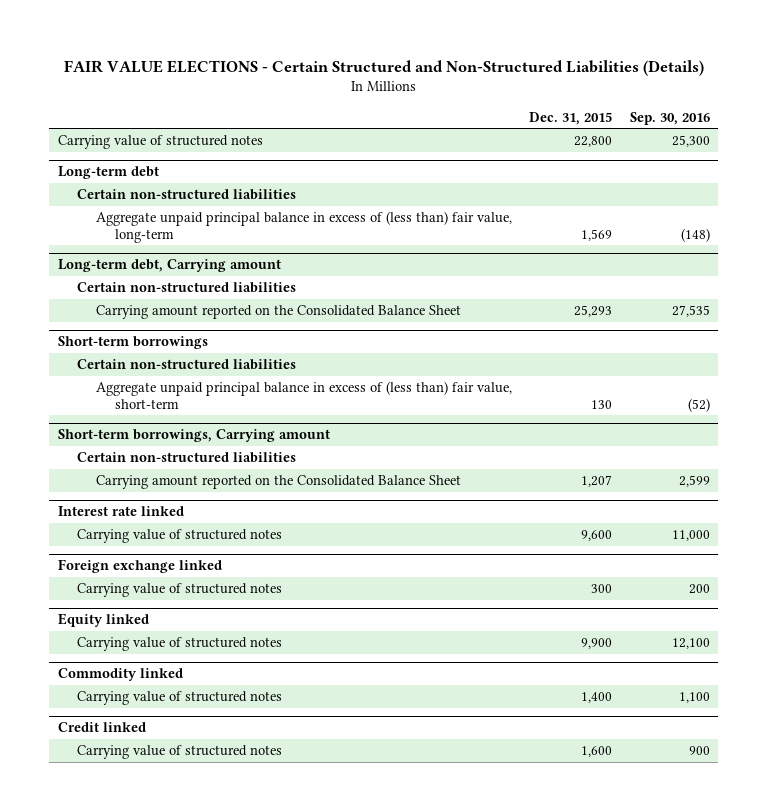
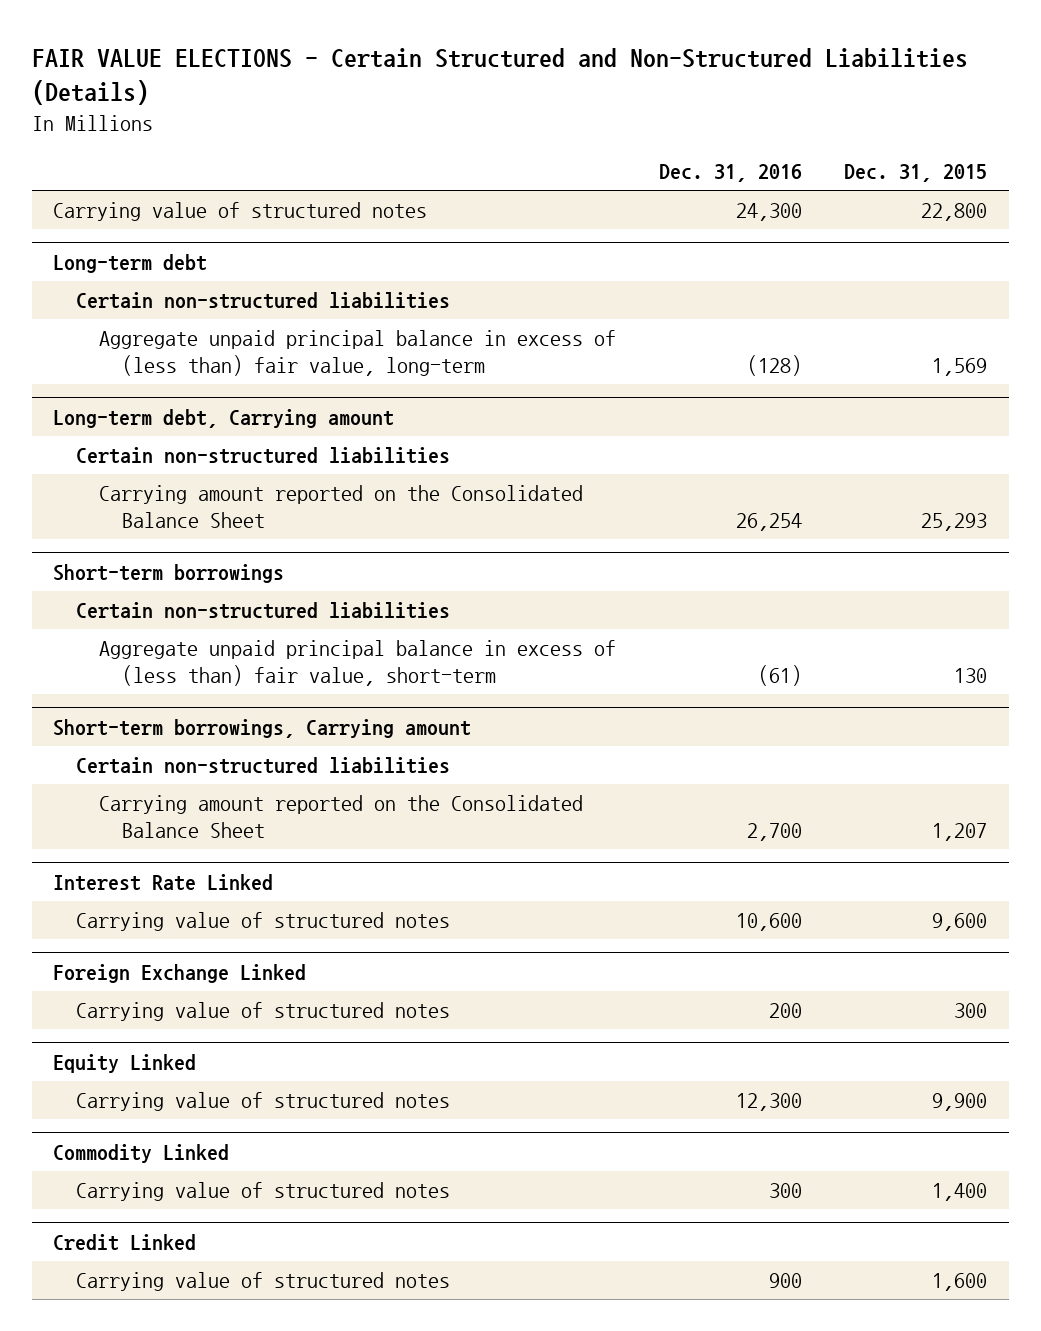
[629,111,710,125] Sep. 30, 2016 -> none
none -> [658,164,802,183] Dec. 31, 2016
[57,506,184,517] Interest rate linked -> [53,873,274,891] Interest Rate Linked
[57,559,222,574] Foreign exchange linked -> [53,963,307,983] Foreign Exchange Linked
[57,613,149,628] Equity linked -> [53,1053,197,1073] Equity Linked
[57,668,183,682] Commodity linked -> [53,1143,230,1163] Commodity Linked
[57,722,146,733] Credit linked -> [53,1233,197,1251] Credit Linked

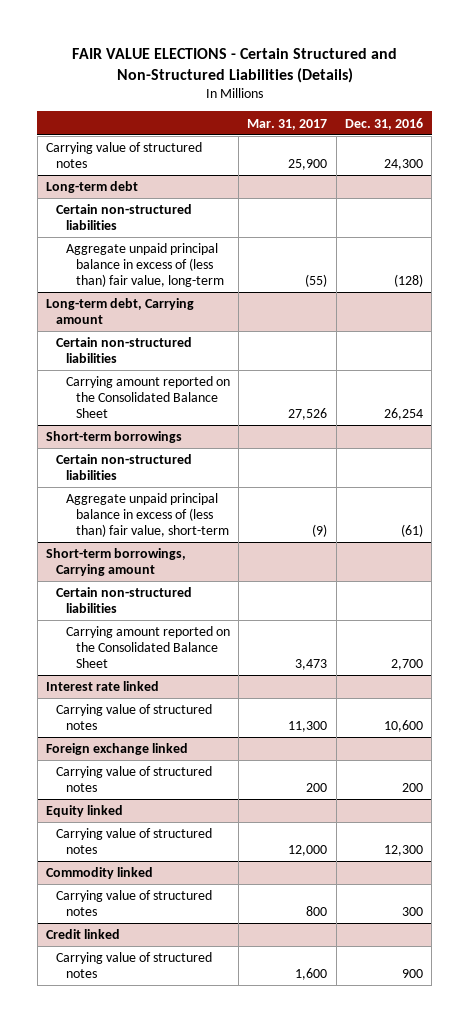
[844,164,988,183] Dec. 31, 2015 -> none
none -> [247,118,328,130] Mar. 31, 2017
[53,873,274,891] Interest Rate Linked -> [46,681,160,692] Interest rate linked
[53,963,307,983] Foreign Exchange Linked -> [46,743,189,756] Foreign exchange linked
[53,1053,197,1073] Equity Linked -> [46,805,124,818] Equity linked
[53,1143,230,1163] Commodity Linked -> [46,867,154,880] Commodity linked
[53,1233,197,1251] Credit Linked -> [46,929,121,940] Credit linked

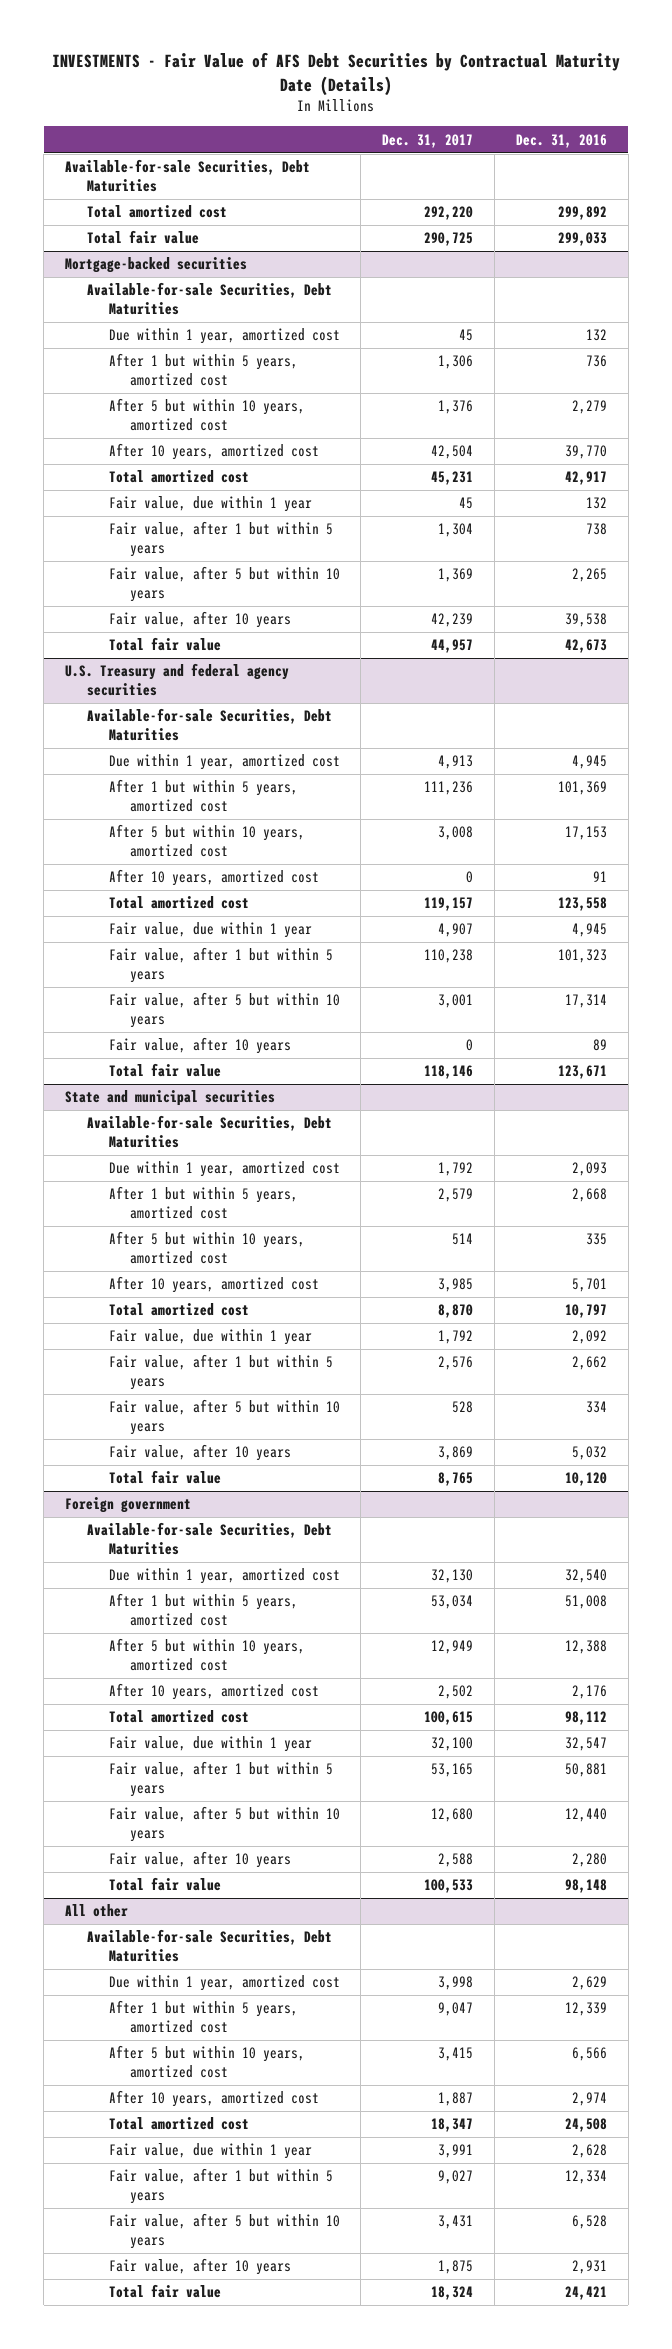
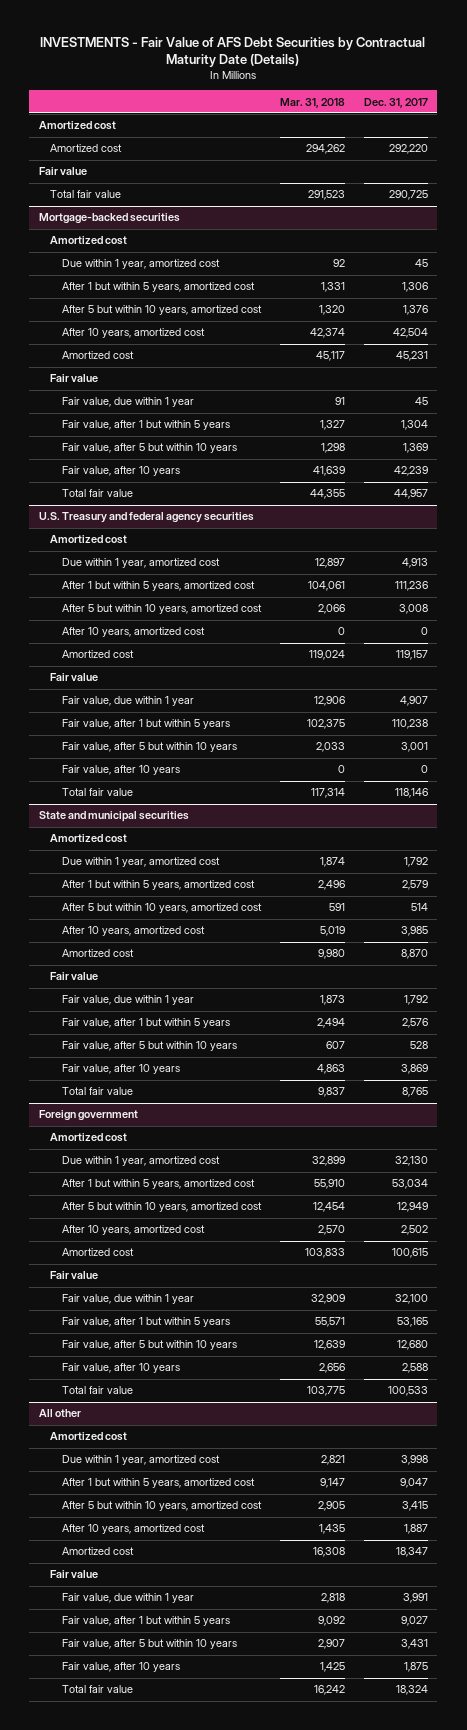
[515,133,607,148] Dec. 31, 2016 -> none
none -> [279,97,345,108] Mar. 31, 2018
[64,159,310,192] Available-for-sale Securities, Debt Maturities -> none
none -> [38,121,116,131] Amortized cost
[86,205,227,219] Total amortized cost -> [50,144,123,153] Amortized cost
none -> [38,167,87,176] Fair value
[86,282,332,315] Available-for-sale Securities, Debt Maturities -> none
none -> [50,236,128,246] Amortized cost
[108,470,249,484] Total amortized cost -> [61,351,134,360] Amortized cost
none -> [50,374,99,383] Fair value
[86,708,332,741] Available-for-sale Securities, Debt Maturities -> none
none -> [50,535,128,545] Amortized cost
[108,896,249,910] Total amortized cost -> [61,650,134,659] Amortized cost
none -> [50,673,99,682] Fair value
[86,1115,332,1148] Available-for-sale Securities, Debt Maturities -> none
none -> [50,834,128,844] Amortized cost
[108,1303,249,1317] Total amortized cost -> [61,949,134,958] Amortized cost
none -> [50,972,99,981] Fair value
[86,1522,332,1555] Available-for-sale Securities, Debt Maturities -> none
none -> [50,1133,128,1143] Amortized cost
[108,1710,249,1724] Total amortized cost -> [61,1248,134,1257] Amortized cost
none -> [50,1271,99,1280] Fair value
[86,1929,332,1962] Available-for-sale Securities, Debt Maturities -> none
none -> [50,1432,128,1442] Amortized cost
[108,2117,249,2131] Total amortized cost -> [61,1547,134,1556] Amortized cost
none -> [50,1570,99,1579] Fair value

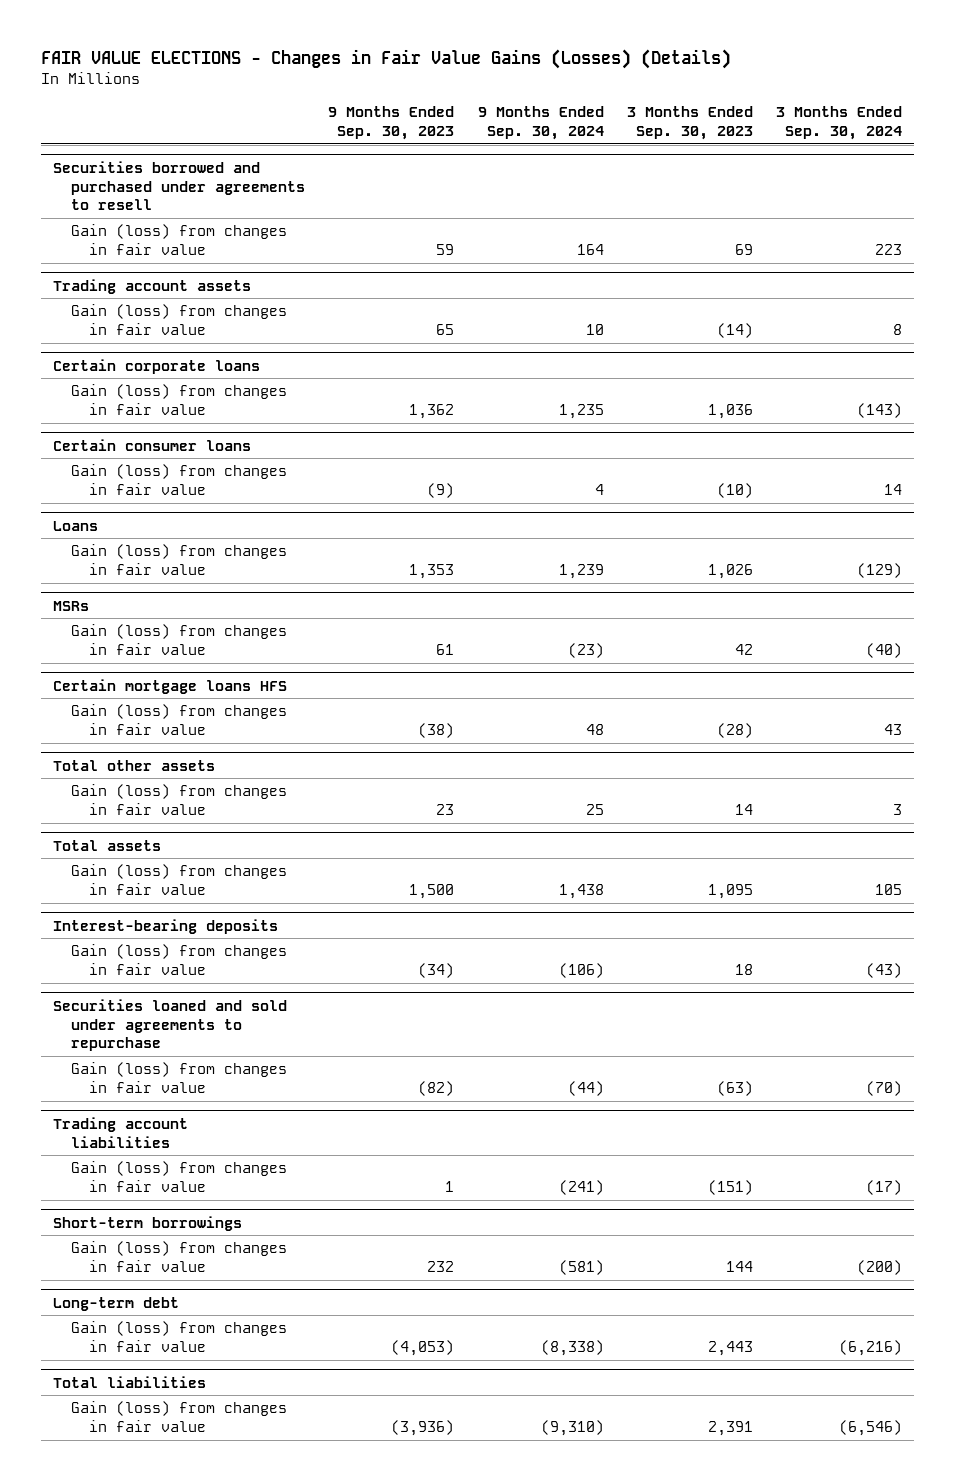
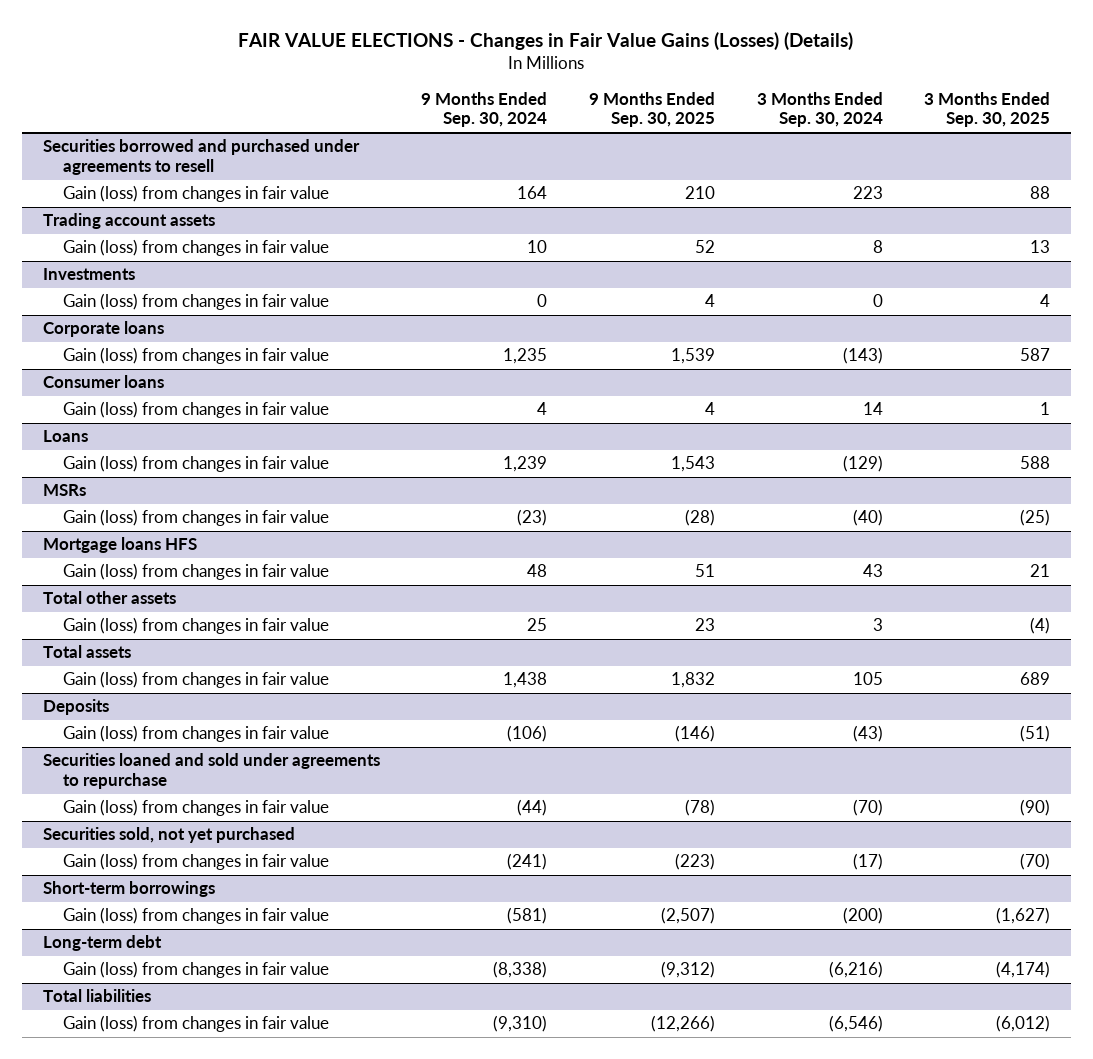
[328,105,455,140] 9 Months Ended Sep. 30, 2023 -> none
[626,105,753,140] 3 Months Ended Sep. 30, 2023 -> none
none -> [588,91,715,128] 9 Months Ended Sep. 30, 2025
none -> [924,91,1051,128] 3 Months Ended Sep. 30, 2025
none -> [42,268,135,281] Investments
none -> [63,293,330,311] Gain (loss) from changes in fair value
[52,358,260,374] Certain corporate loans -> [42,321,164,338] Corporate loans
[52,438,251,451] Certain consumer loans -> [42,375,164,389] Consumer loans
[52,678,287,694] Certain mortgage loans HFS -> [42,537,197,554] Mortgage loans HFS
[52,918,278,934] Interest-bearing deposits -> [42,699,109,716] Deposits
[52,1116,188,1148] Trading account liabilities -> [42,827,295,844] Securities sold, not yet purchased

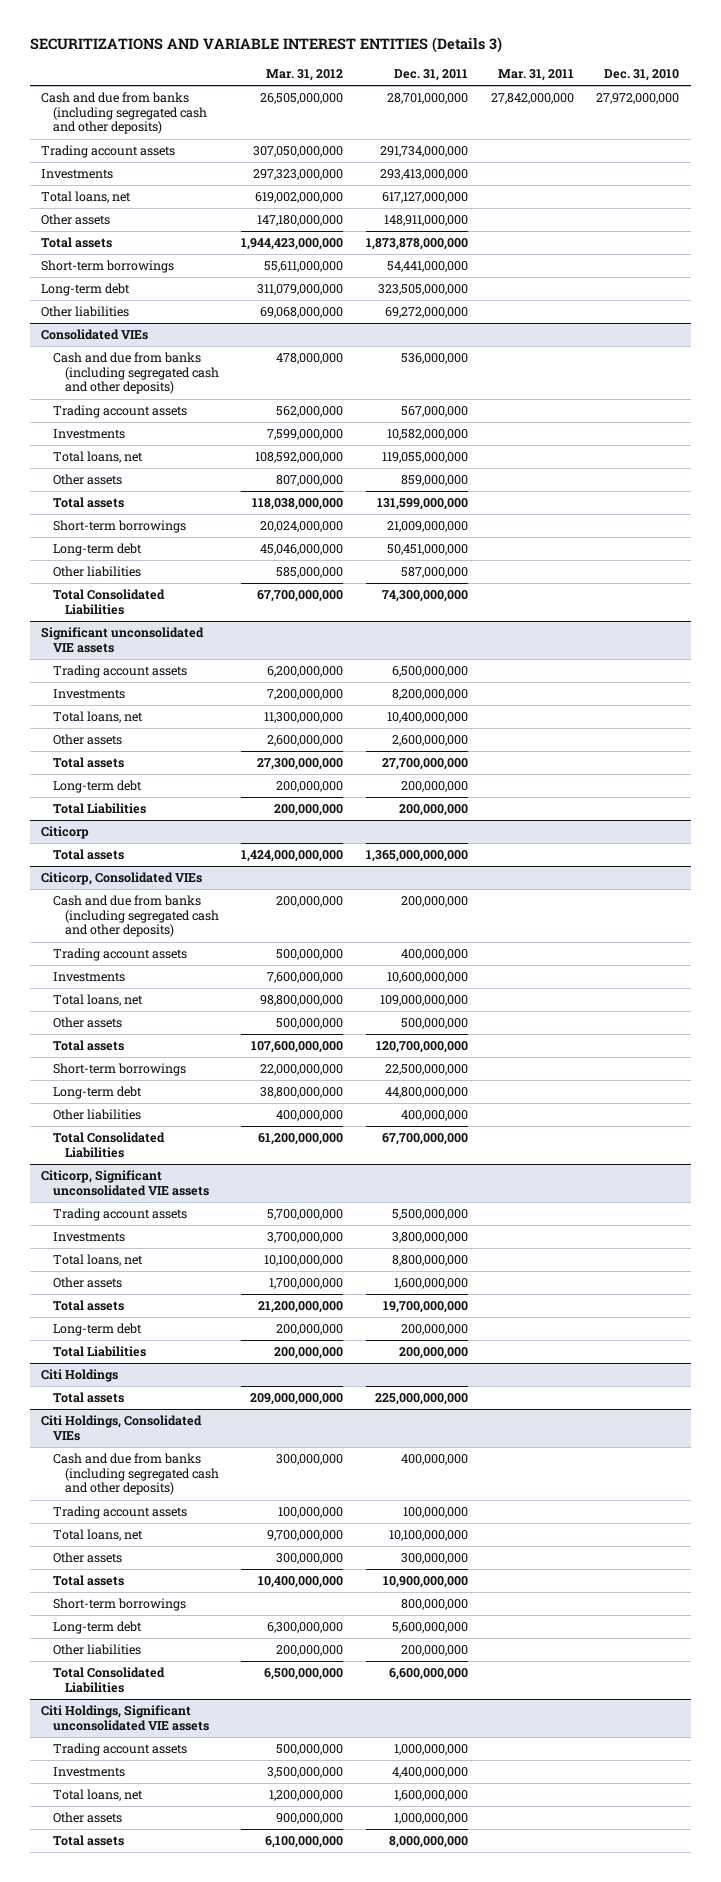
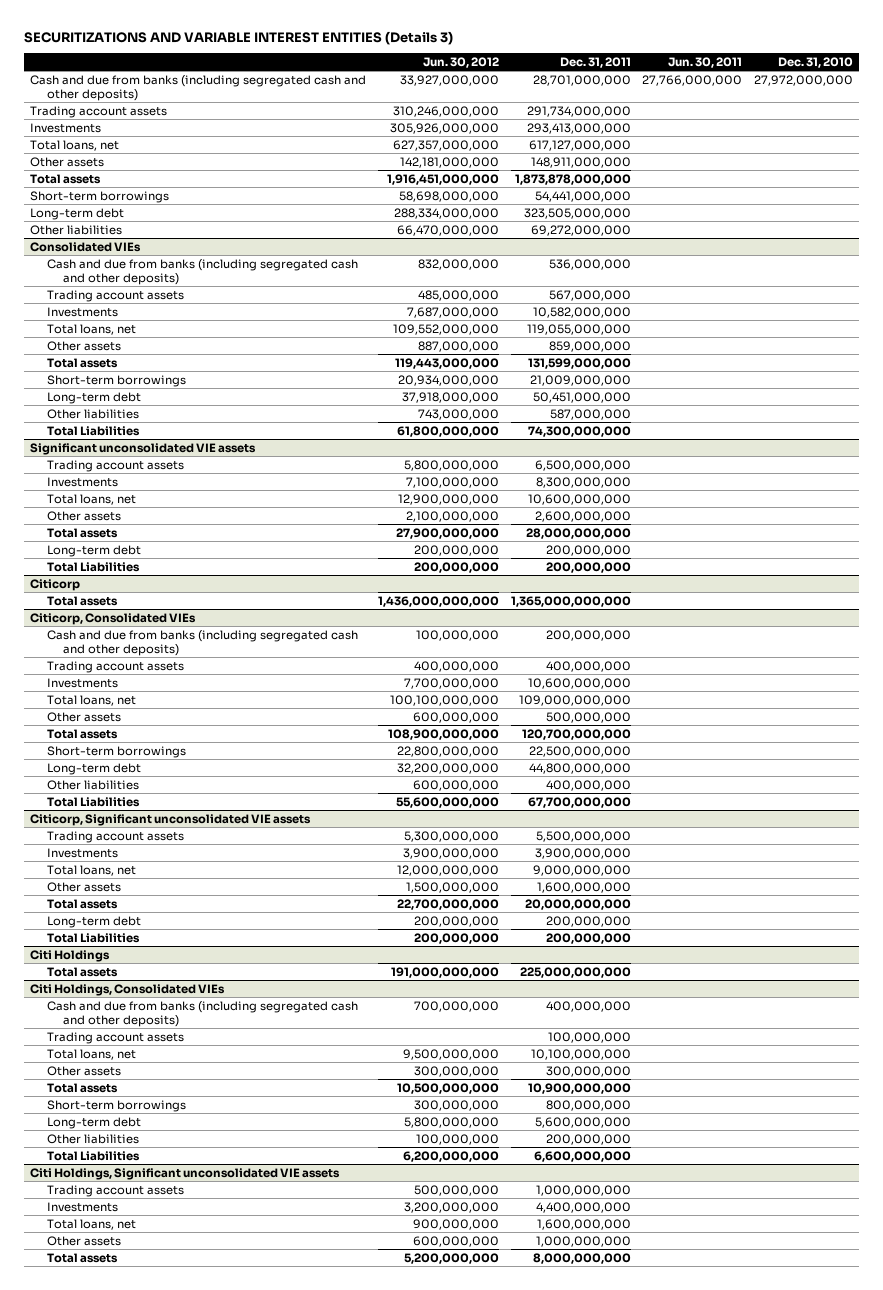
[266,68,344,81] Mar. 31, 2012 -> none
[497,68,574,81] Mar. 31, 2011 -> none
none -> [422,57,499,69] Jun. 30, 2012
none -> [668,57,743,69] Jun. 30, 2011
[53,589,166,615] Total Consolidated Liabilities -> [46,425,140,436] Total Liabilities
[392,689,469,701] 8,200,000,000 -> [535,476,631,488] 8,300,000,000
[387,712,469,724] 10,400,000,000 -> [527,493,631,505] 10,600,000,000
[382,758,469,771] 27,700,000,000 -> [525,527,631,539] 28,000,000,000
[53,1132,166,1158] Total Consolidated Liabilities -> [46,796,140,807] Total Liabilities
[392,1232,469,1244] 3,800,000,000 -> [534,847,631,859] 3,900,000,000
[392,1255,469,1267] 8,800,000,000 -> [532,864,631,876] 9,000,000,000
[383,1301,469,1314] 19,700,000,000 -> [524,898,631,910] 20,000,000,000
[53,1667,166,1693] Total Consolidated Liabilities -> [46,1150,140,1161] Total Liabilities

